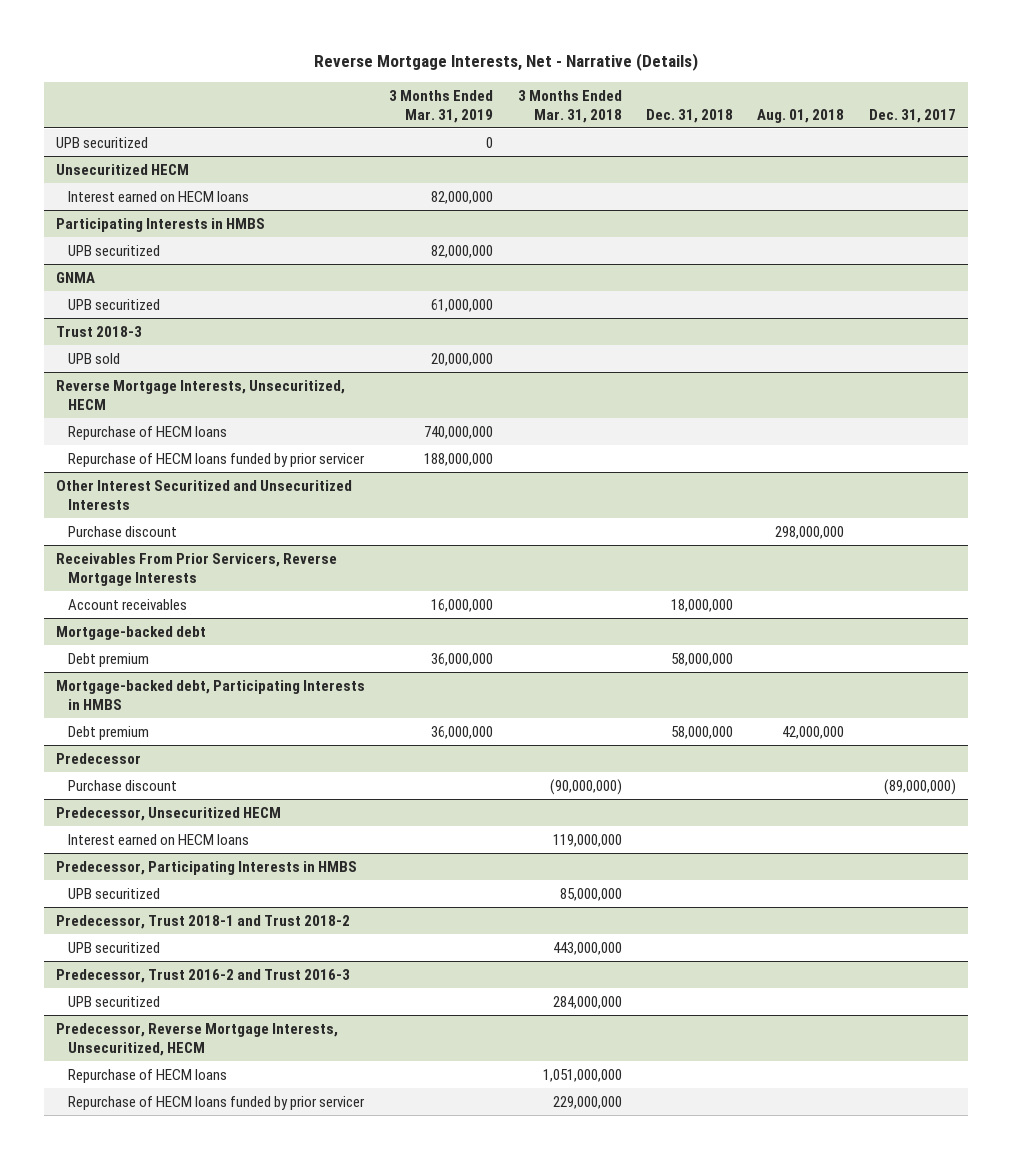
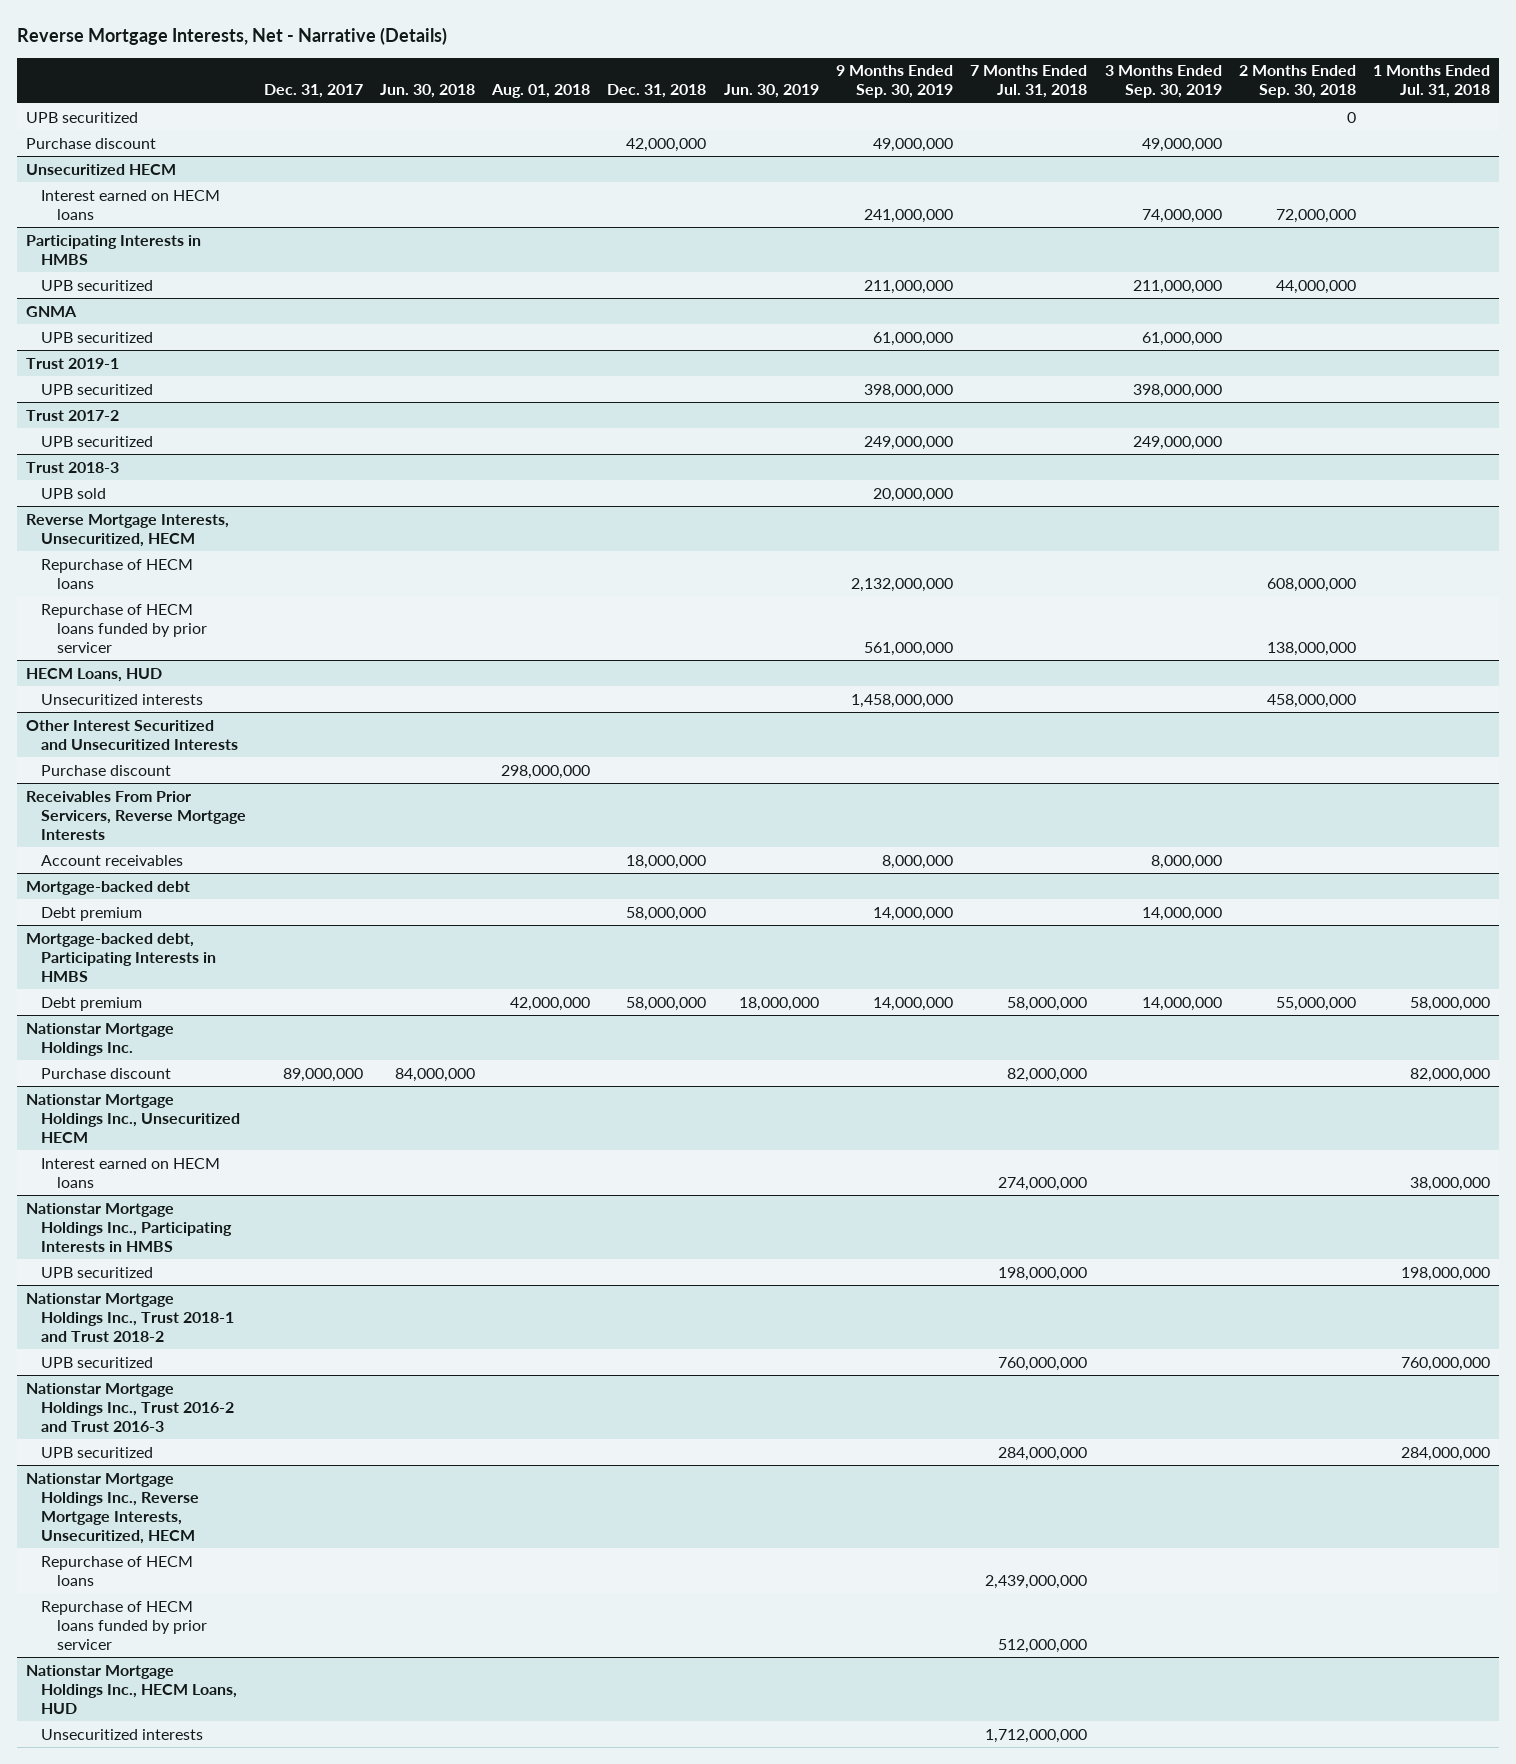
[389,89,494,123] 3 Months Ended Mar. 31, 2019 -> none
[517,89,622,123] 3 Months Ended Mar. 31, 2018 -> none
none -> [379,84,475,99] Jun. 30, 2018
none -> [723,84,819,99] Jun. 30, 2019
none -> [836,65,954,99] 9 Months Ended Sep. 30, 2019
none -> [970,65,1088,99] 7 Months Ended Jul. 31, 2018
none -> [1104,65,1222,99] 3 Months Ended Sep. 30, 2019
none -> [1238,65,1356,99] 2 Months Ended Sep. 30, 2018
none -> [1373,65,1491,99] 1 Months Ended Jul. 31, 2018
none -> [25,137,156,149] Purchase discount
none -> [25,357,119,369] Trust 2019-1
none -> [41,383,154,395] UPB securitized
none -> [25,409,119,421] Trust 2017-2
none -> [41,435,154,447] UPB securitized
none -> [25,667,162,682] HECM Loans, HUD
none -> [41,693,204,705] Unsecuritized interests
[56,752,142,764] Predecessor -> none
[67,779,177,791] Purchase discount -> none
[56,806,282,821] Predecessor, Unsecuritized HECM -> none
[67,833,249,845] Interest earned on HECM loans -> none
[56,860,358,875] Predecessor, Participating Interests in HMBS -> none
[67,887,160,899] UPB securitized -> none
none -> [25,1022,174,1056] Nationstar Mortgage Holdings Inc.
none -> [41,1067,172,1079] Purchase discount
none -> [25,1093,241,1143] Nationstar Mortgage Holdings Inc., Unsecuritized HECM
none -> [41,1157,221,1188] Interest earned on HECM loans
none -> [25,1202,233,1252] Nationstar Mortgage Holdings Inc., Participating Interests in HMBS
none -> [41,1266,154,1278] UPB securitized
[56,914,351,929] Predecessor, Trust 2018-1 and Trust 2018-2 -> [25,1292,235,1342] Nationstar Mortgage Holdings Inc., Trust 2018-1 and Trust 2018-2
[56,968,351,983] Predecessor, Trust 2016-2 and Trust 2016-3 -> [25,1382,235,1432] Nationstar Mortgage Holdings Inc., Trust 2016-2 and Trust 2016-3
[56,1022,339,1056] Predecessor, Reverse Mortgage Interests, Unsecuritized, HECM -> [25,1472,200,1544] Nationstar Mortgage Holdings Inc., Reverse Mortgage Interests, Unsecuritized, HECM
none -> [25,1664,238,1714] Nationstar Mortgage Holdings Inc., HECM Loans, HUD
none -> [41,1728,204,1740] Unsecuritized interests

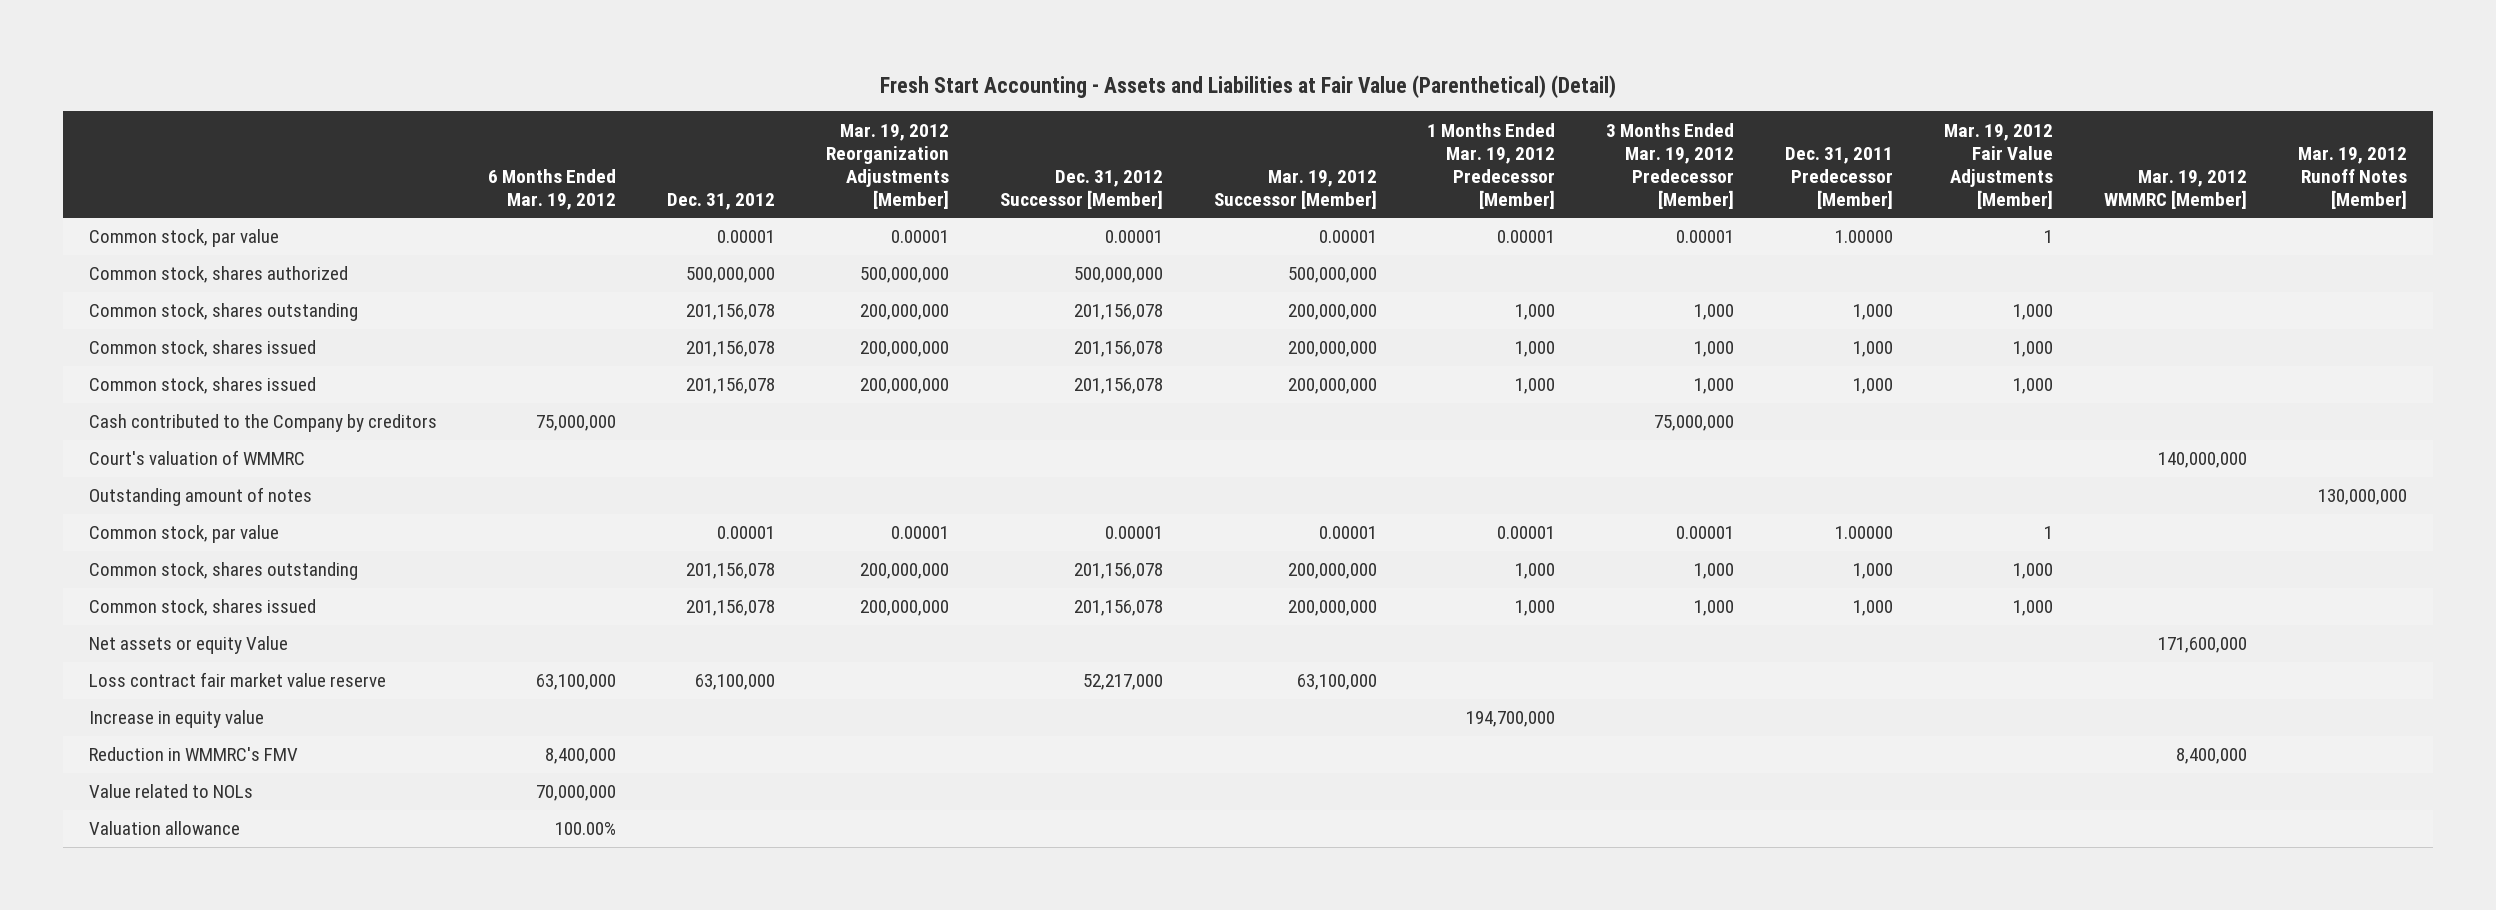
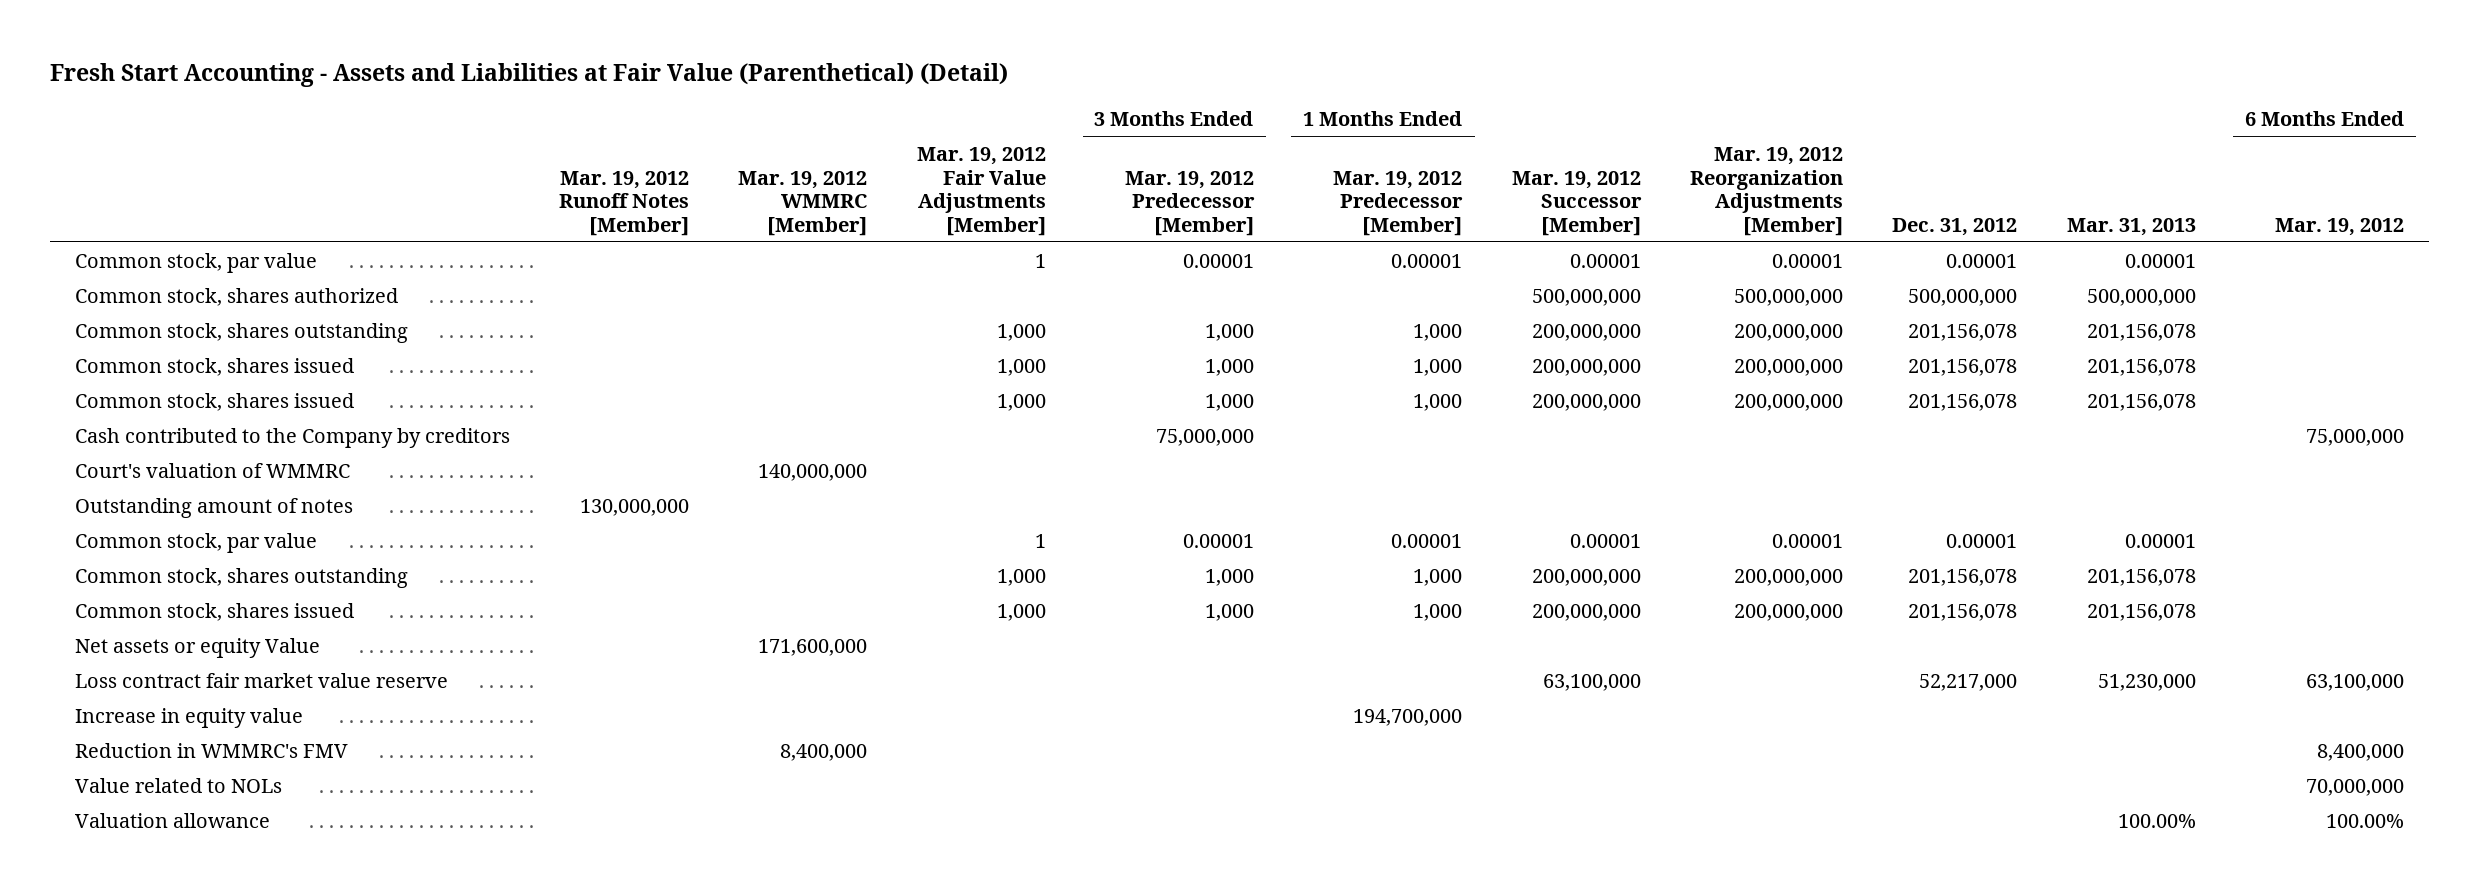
[999,169,1163,209] Dec. 31, 2012 Successor [Member] -> none
[1785,146,1894,209] Dec. 31, 2011 Predecessor [Member] -> none
none -> [2066,217,2196,236] Mar. 31, 2013
[694,674,775,691] 63,100,000 -> [1919,673,2018,691] 52,217,000

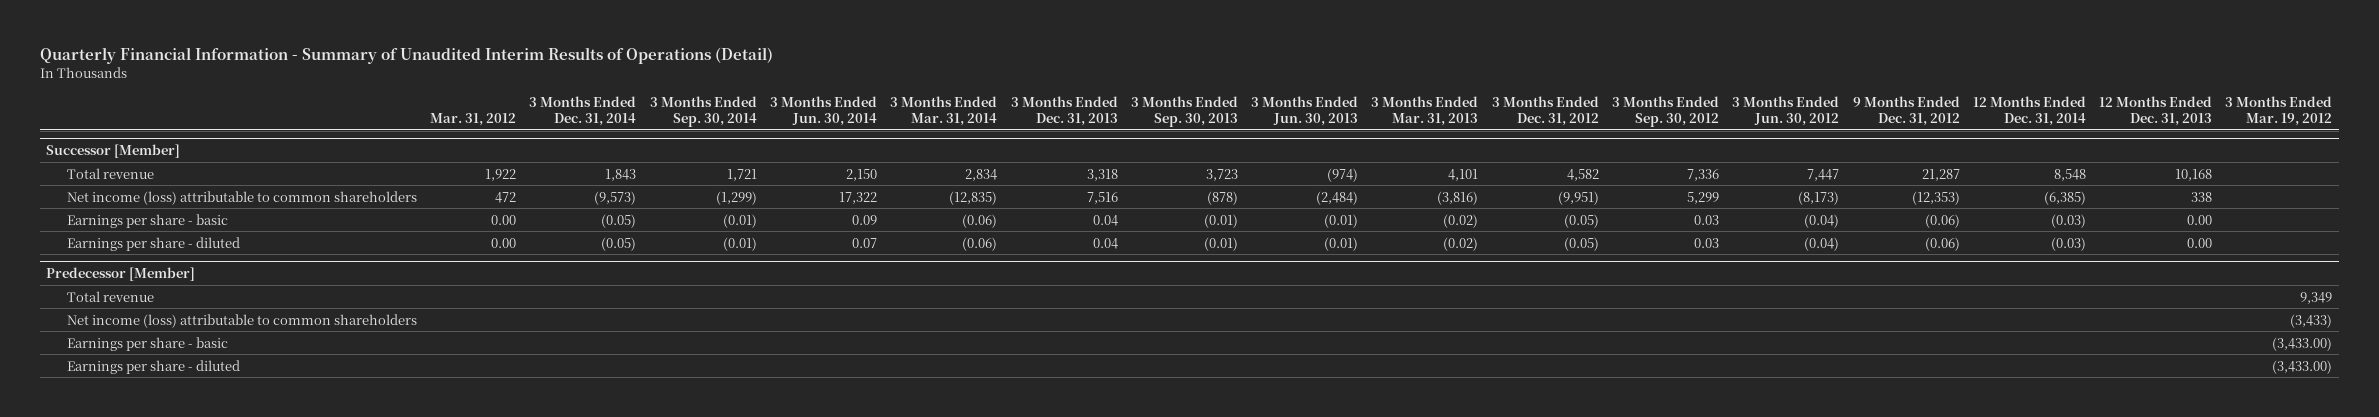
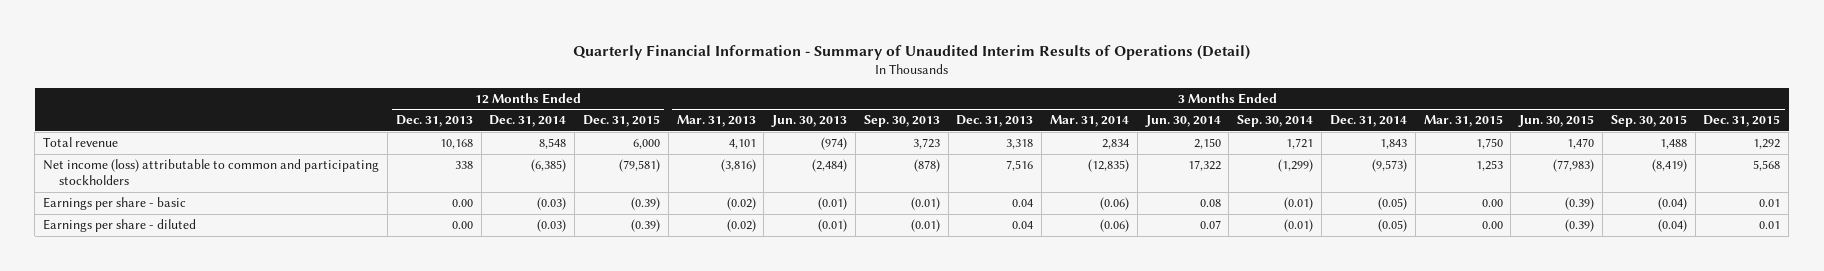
[430,112,517,126] Mar. 31, 2012 -> none
[1491,96,1599,126] 3 Months Ended Dec. 31, 2012 -> none
[1611,96,1719,127] 3 Months Ended Sep. 30, 2012 -> none
[1732,96,1840,126] 3 Months Ended Jun. 30, 2012 -> none
[1852,96,1960,126] 9 Months Ended Dec. 31, 2012 -> none
[2225,96,2333,126] 3 Months Ended Mar. 19, 2012 -> none
none -> [583,115,661,128] Dec. 31, 2015
none -> [1423,115,1503,128] Mar. 31, 2015
none -> [1518,115,1595,128] Jun. 30, 2015
none -> [1610,115,1687,128] Sep. 30, 2015
none -> [1703,115,1781,128] Dec. 31, 2015
[46,144,181,159] Successor [Member] -> none
[66,190,417,205] Net income (loss) attributable to common shareholders -> [43,159,380,186] Net income (loss) attributable to common and participating stockholders
[852,214,878,225] 0.09 -> [1199,199,1221,208] 0.08
[46,267,196,282] Predecessor [Member] -> none
[66,290,154,302] Total revenue -> none
[66,313,417,328] Net income (loss) attributable to common shareholders -> none
[66,336,228,351] Earnings per share - basic -> none
[66,359,240,374] Earnings per share - diluted -> none

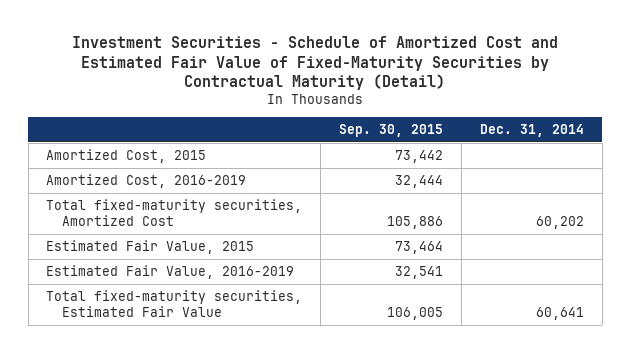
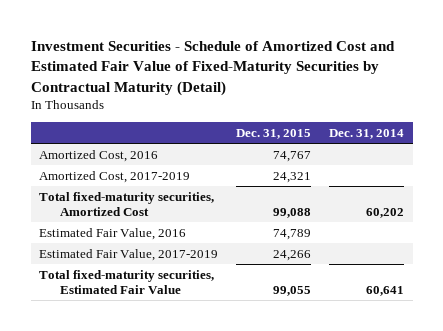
[339,124,444,138] Sep. 30, 2015 -> none
none -> [236,129,312,140] Dec. 31, 2015
[46,149,207,164] Amortized Cost, 2015 -> [39,149,159,162] Amortized Cost, 2016
[46,174,247,189] Amortized Cost, 2016-2019 -> [39,170,191,183] Amortized Cost, 2017-2019
[46,240,255,255] Estimated Fair Value, 2015 -> [39,227,187,240] Estimated Fair Value, 2016
[46,265,295,280] Estimated Fair Value, 2016-2019 -> [39,248,219,261] Estimated Fair Value, 2017-2019

